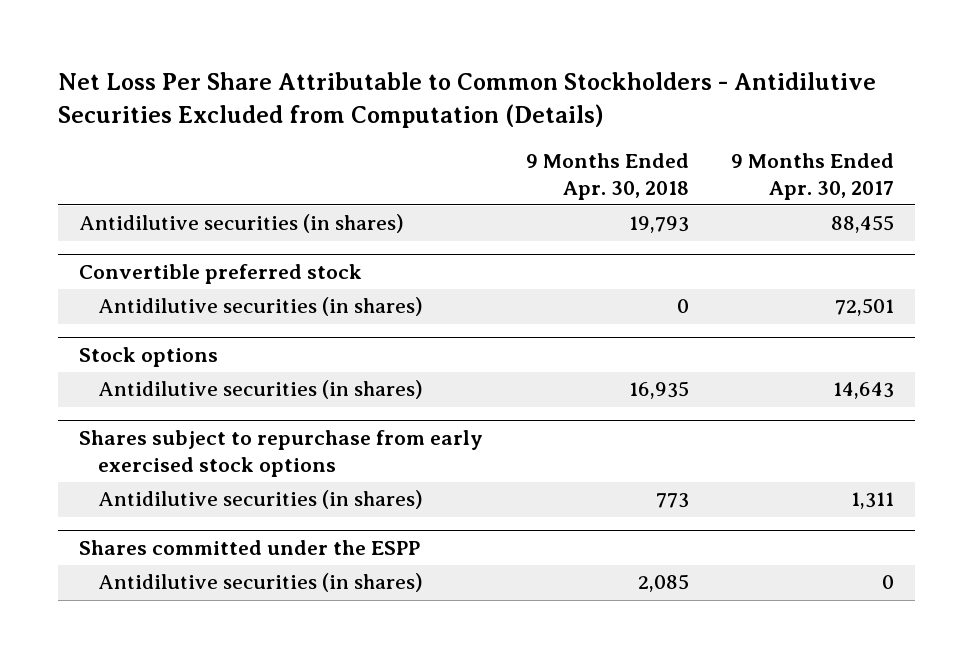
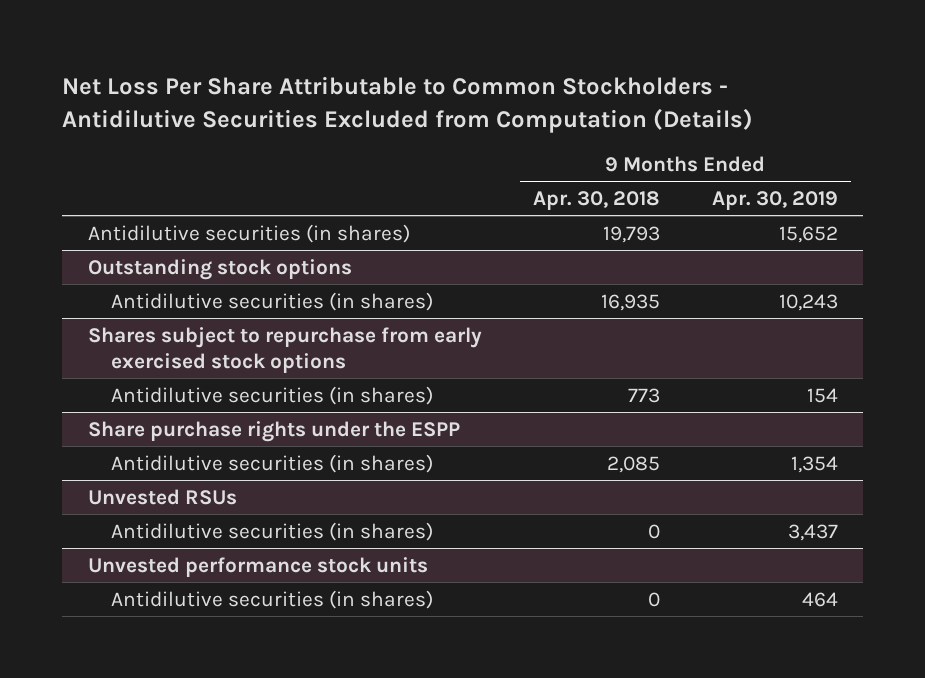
[731,153,895,200] 9 Months Ended Apr. 30, 2017 -> none
none -> [711,191,838,211] Apr. 30, 2019
[79,263,363,284] Convertible preferred stock -> none
[98,297,424,317] Antidilutive securities (in shares) -> none
[79,346,219,367] Stock options -> [87,258,352,280] Outstanding stock options
[79,539,421,555] Shares committed under the ESPP -> [87,420,460,442] Share purchase rights under the ESPP
none -> [87,488,237,505] Unvested RSUs
none -> [111,521,434,541] Antidilutive securities (in shares)
none -> [87,556,428,577] Unvested performance stock units
none -> [111,589,434,609] Antidilutive securities (in shares)

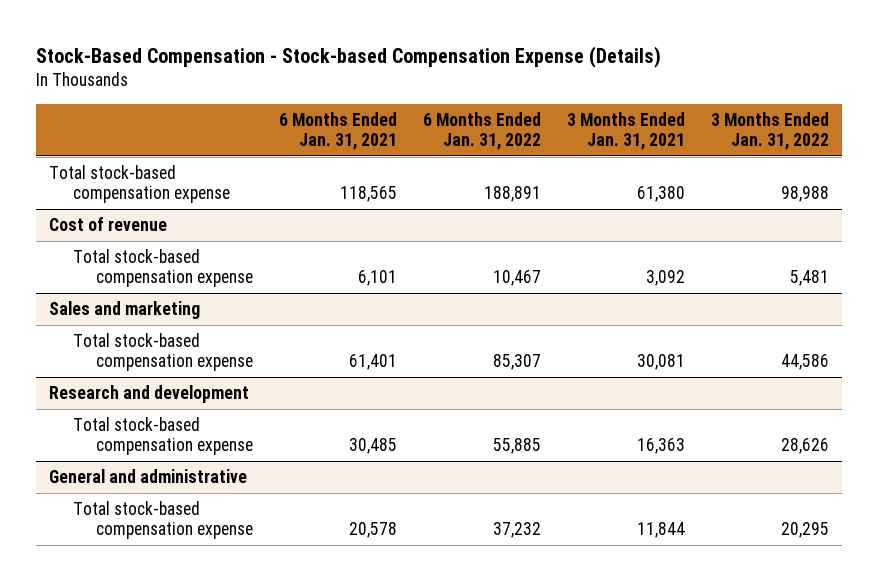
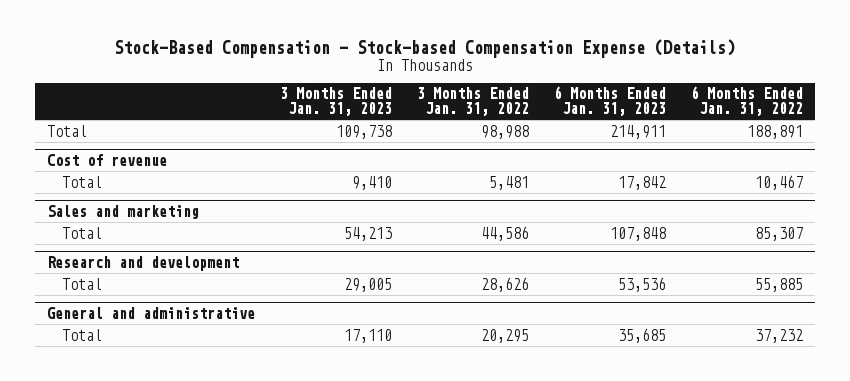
[279,111,398,150] 6 Months Ended Jan. 31, 2021 -> none
[567,111,686,150] 3 Months Ended Jan. 31, 2021 -> none
none -> [280,87,393,117] 3 Months Ended Jan. 31, 2023
none -> [553,86,666,117] 6 Months Ended Jan. 31, 2023
[48,164,230,204] Total stock-based compensation expense -> [47,124,88,137] Total
[72,248,254,288] Total stock-based compensation expense -> [62,175,103,188] Total
[72,332,254,372] Total stock-based compensation expense -> [62,226,103,239] Total
[72,416,254,456] Total stock-based compensation expense -> [62,277,103,290] Total
[72,500,254,540] Total stock-based compensation expense -> [62,328,103,341] Total

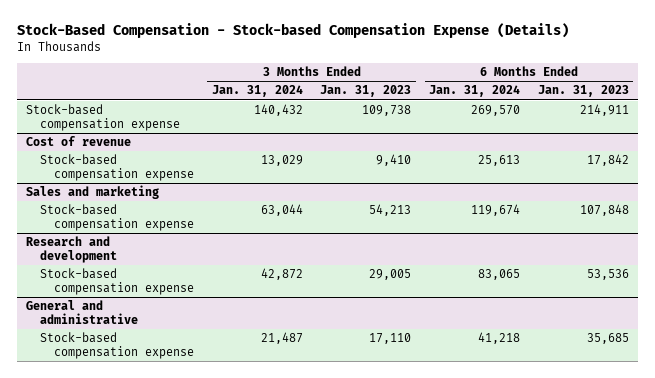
[416,87,529,117] 3 Months Ended Jan. 31, 2022 -> none
[690,86,803,117] 6 Months Ended Jan. 31, 2022 -> none
none -> [211,85,303,98] Jan. 31, 2024
none -> [429,85,521,98] Jan. 31, 2024
[47,124,88,137] Total -> [26,104,181,132] Stock-based compensation expense
[62,175,103,188] Total -> [40,154,195,182] Stock-based compensation expense
[62,226,103,239] Total -> [40,204,195,232] Stock-based compensation expense
[62,277,103,290] Total -> [40,268,195,296] Stock-based compensation expense
[62,328,103,341] Total -> [40,332,195,360] Stock-based compensation expense

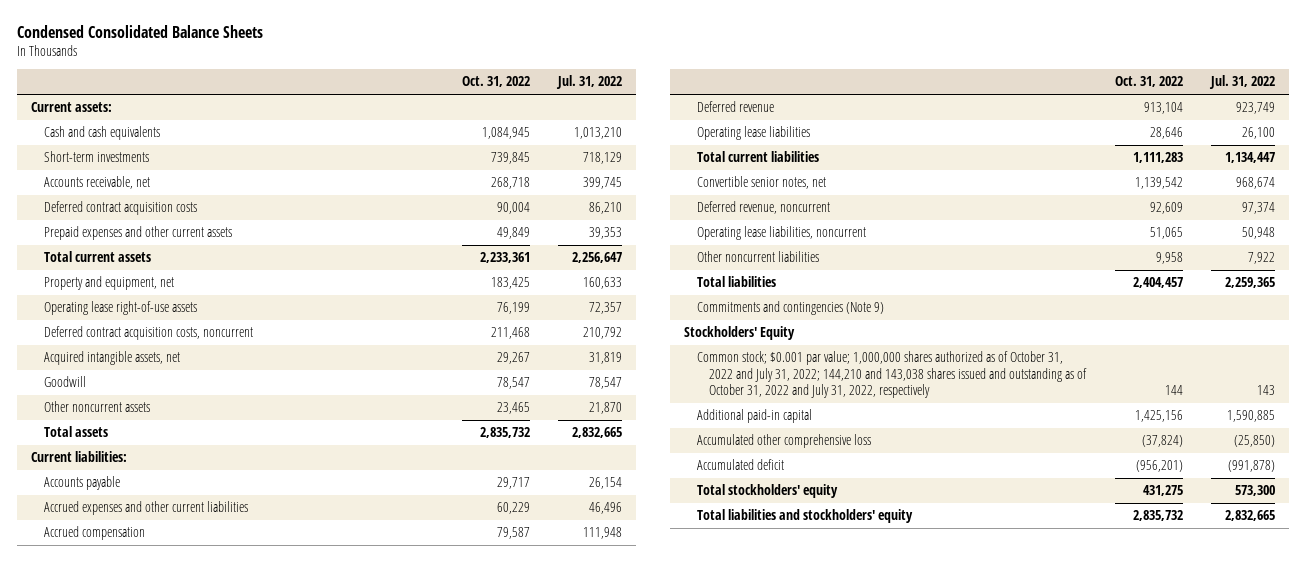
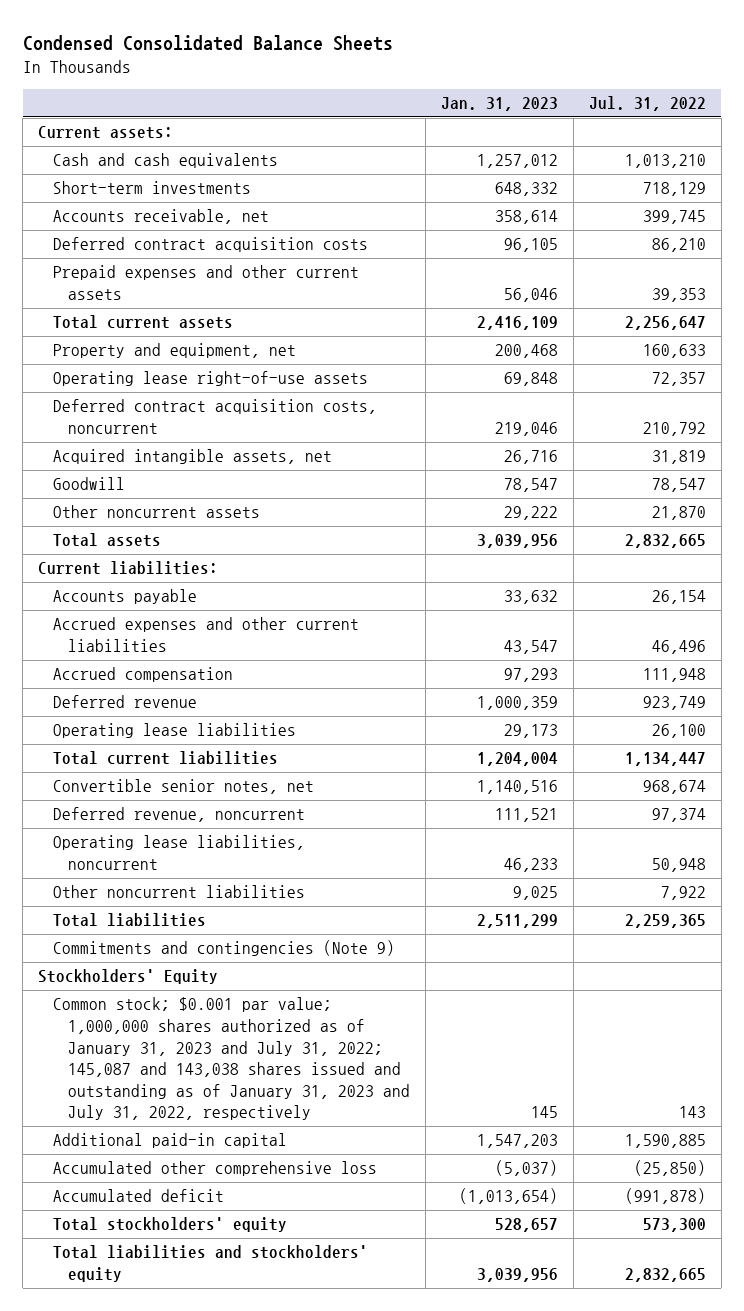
[461,76,530,88] Oct. 31, 2022 -> none
none -> [441,97,559,112] Jan. 31, 2023
[696,351,1088,399] Common stock; $0.001 par value; 1,000,000 shares authorized as of October 31, 2022 and July 31, 2022; 144,210 and 143,038 shares issued and outstanding as of October 31, 2022 and July 31, 2022, respectively -> [53,997,411,1121] Common stock; $0.001 par value; 1,000,000 shares authorized as of January 31, 2023 and July 31, 2022; 145,087 and 143,038 shares issued and outstanding as of January 31, 2023 and July 31, 2022, respectively

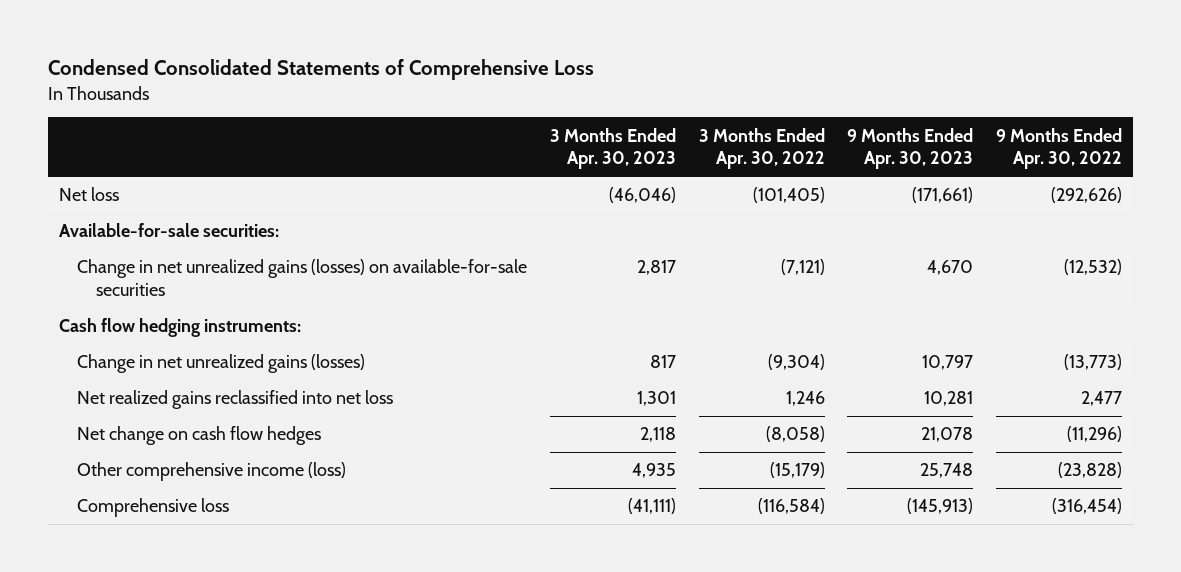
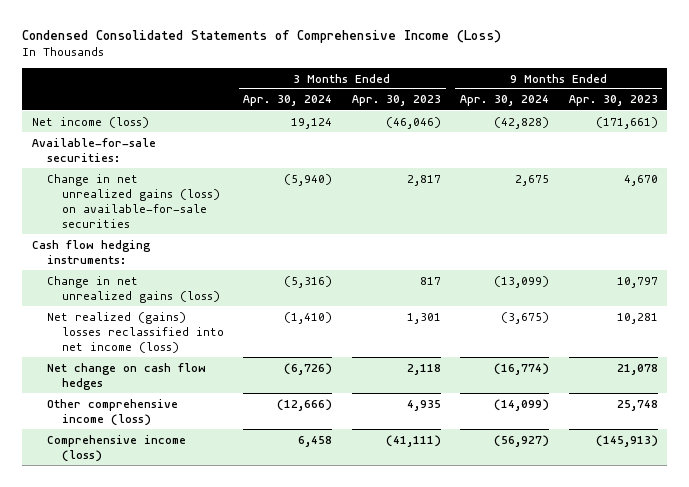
[47,59,594,81] Condensed Consolidated Statements of Comprehensive Loss -> [21,30,501,44] Condensed Consolidated Statements of Comprehensive Income (Loss)
[698,127,825,170] 3 Months Ended Apr. 30, 2022 -> none
[996,127,1123,170] 9 Months Ended Apr. 30, 2022 -> none
none -> [243,95,333,107] Apr. 30, 2024
none -> [460,95,550,107] Apr. 30, 2024
[59,187,120,202] Net loss -> [31,116,149,128] Net income (loss)
[77,259,528,296] Change in net unrealized gains (losses) on available-for-sale securities -> [46,173,221,228] Change in net unrealized gains (loss) on available-for-sale securities
[77,354,366,374] Change in net unrealized gains (losses) -> [46,275,221,303] Change in net unrealized gains (loss)
[77,390,394,410] Net realized gains reclassified into net loss -> [46,311,225,353] Net realized (gains) losses reclassified into net income (loss)
[77,498,230,518] Comprehensive loss -> [46,434,186,462] Comprehensive income (loss)

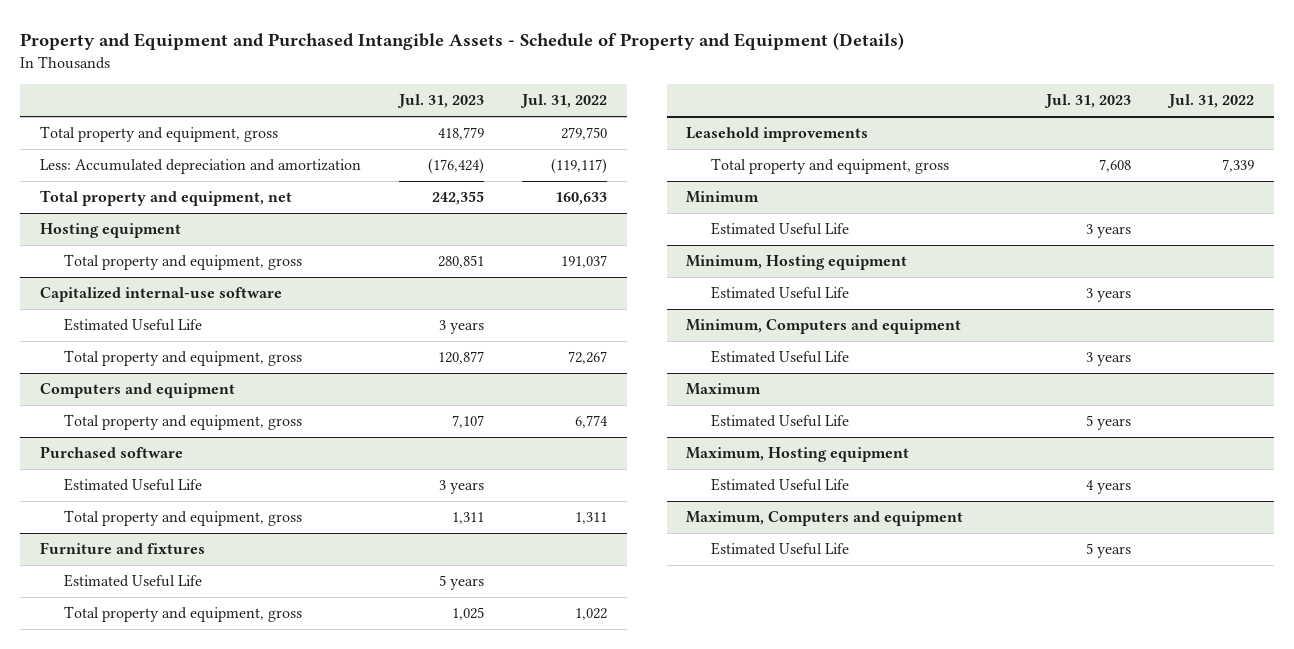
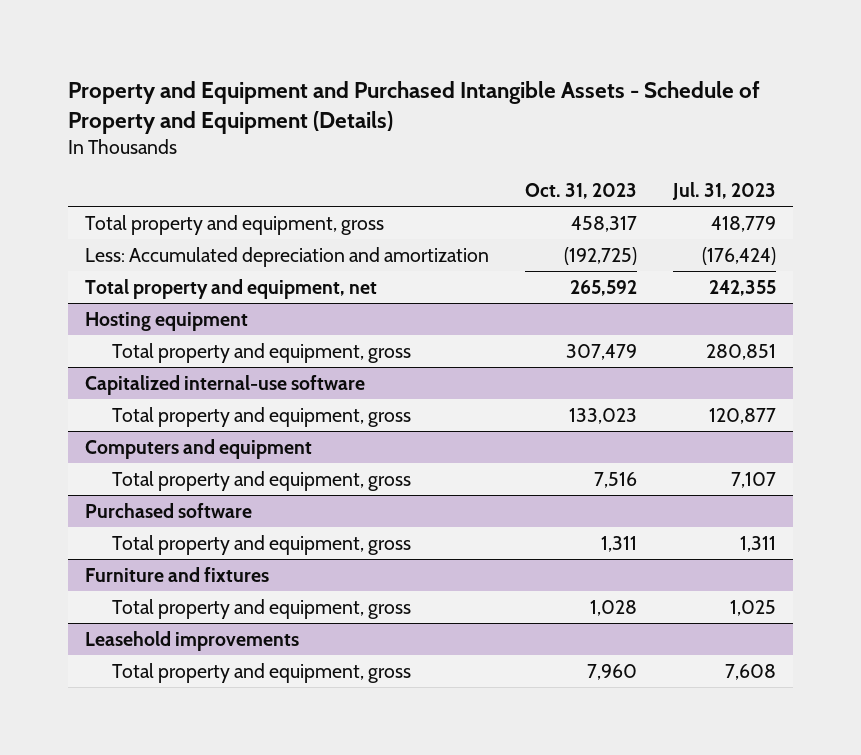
[520,94,608,109] Jul. 31, 2022 -> none
none -> [525,182,638,199] Oct. 31, 2023
[64,318,203,332] Estimated Useful Life -> none
[64,478,203,492] Estimated Useful Life -> none
[64,574,203,588] Estimated Useful Life -> none
[686,191,760,204] Minimum -> none
[711,222,850,236] Estimated Useful Life -> none
[686,255,908,271] Minimum, Hosting equipment -> none
[711,286,850,300] Estimated Useful Life -> none
[686,319,962,335] Minimum, Computers and equipment -> none
[711,350,850,364] Estimated Useful Life -> none
[686,383,762,396] Maximum -> none
[711,414,850,428] Estimated Useful Life -> none
[686,447,910,463] Maximum, Hosting equipment -> none
[711,478,850,492] Estimated Useful Life -> none
[686,511,964,527] Maximum, Computers and equipment -> none
[711,542,850,556] Estimated Useful Life -> none

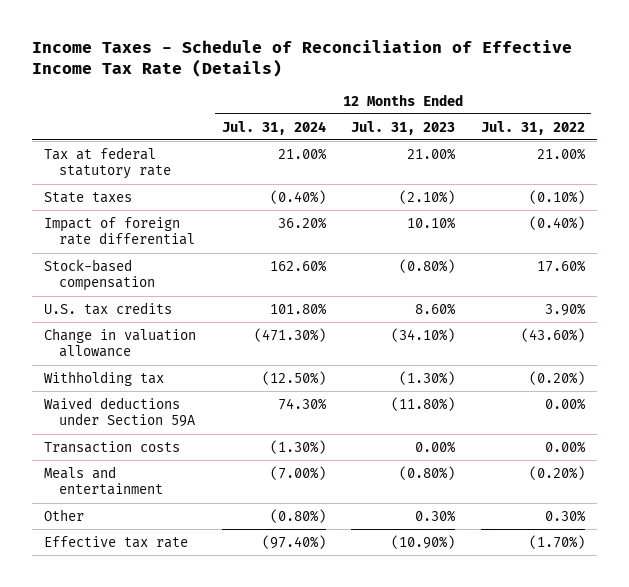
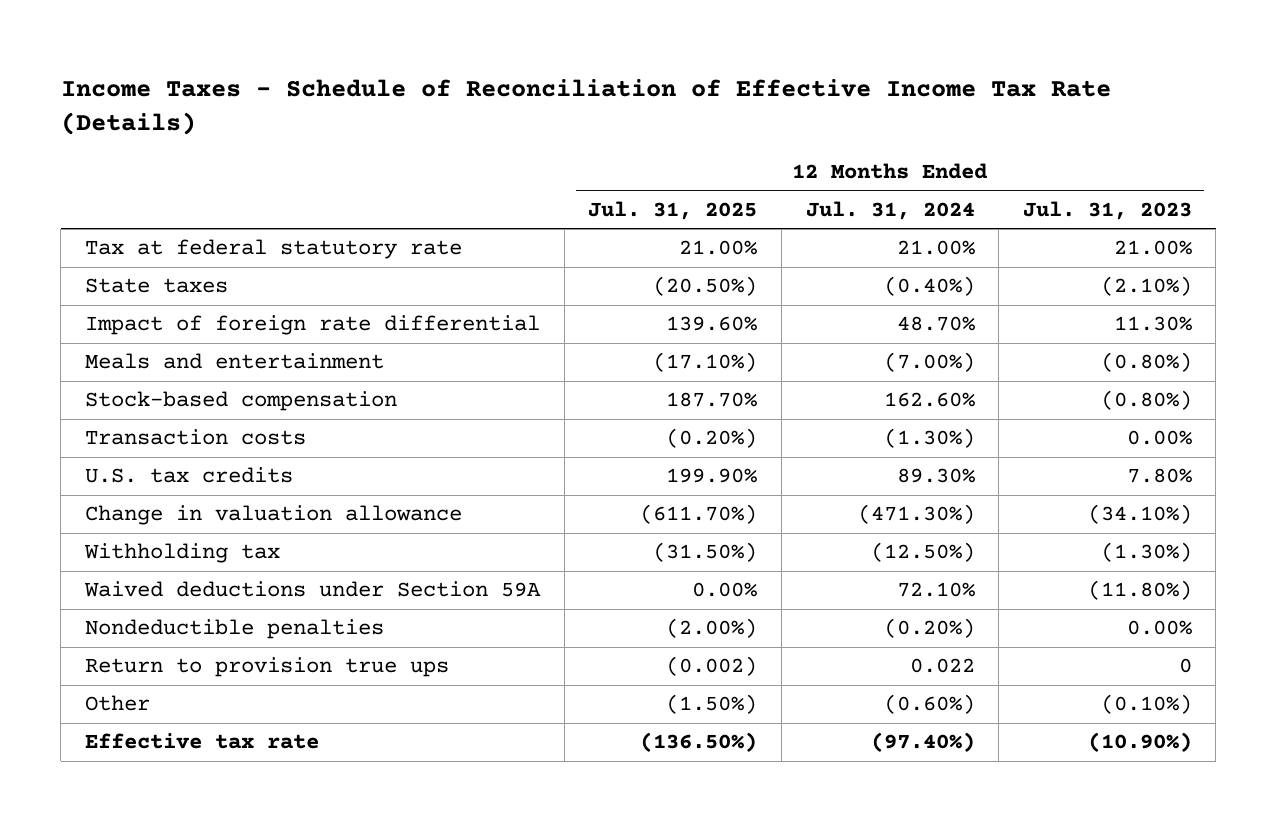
[480,120,585,135] Jul. 31, 2022 -> none
none -> [588,200,758,220] Jul. 31, 2025
[277,216,327,229] 36.20% -> [896,316,975,332] 48.70%
[407,216,457,229] 10.10% -> [1113,316,1192,332] 11.30%
[44,465,163,496] Meals and entertainment -> [84,353,384,370] Meals and entertainment
[44,440,181,453] Transaction costs -> [84,429,306,446] Transaction costs
[269,302,327,315] 101.80% -> [896,468,975,484] 89.30%
[415,302,457,315] 8.60% -> [1126,468,1192,484] 7.80%
[277,397,327,410] 74.30% -> [896,582,975,598] 72.10%
none -> [84,619,384,640] Nondeductible penalties
none -> [84,657,449,678] Return to provision true ups
[269,508,326,523] (0.80%) -> [883,694,975,715] (0.60%)
[415,509,457,522] 0.30% -> [1100,694,1192,715] (0.10%)

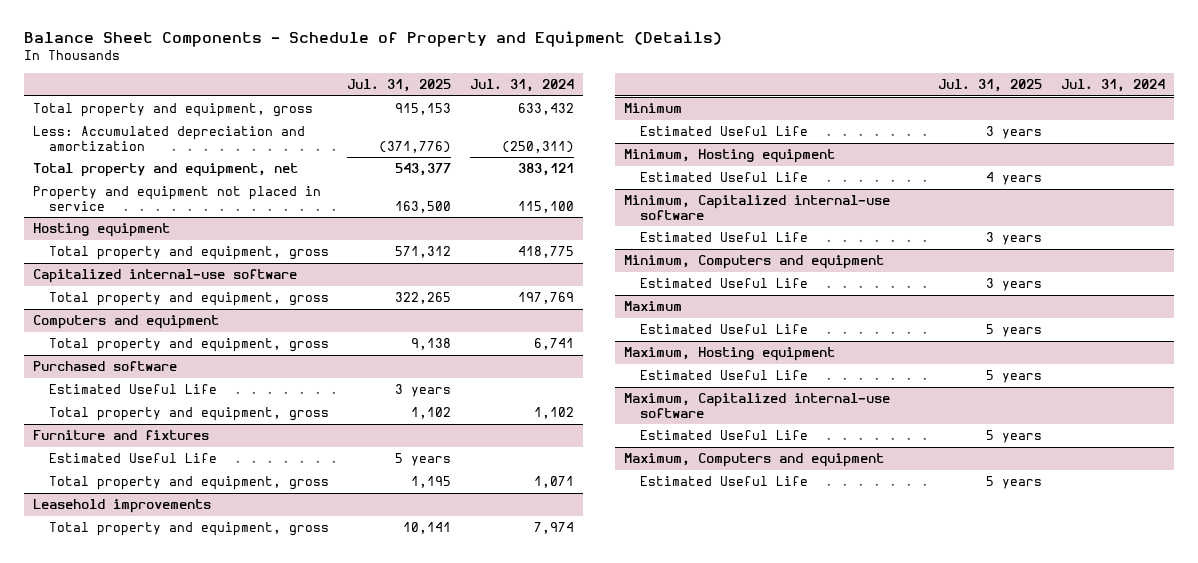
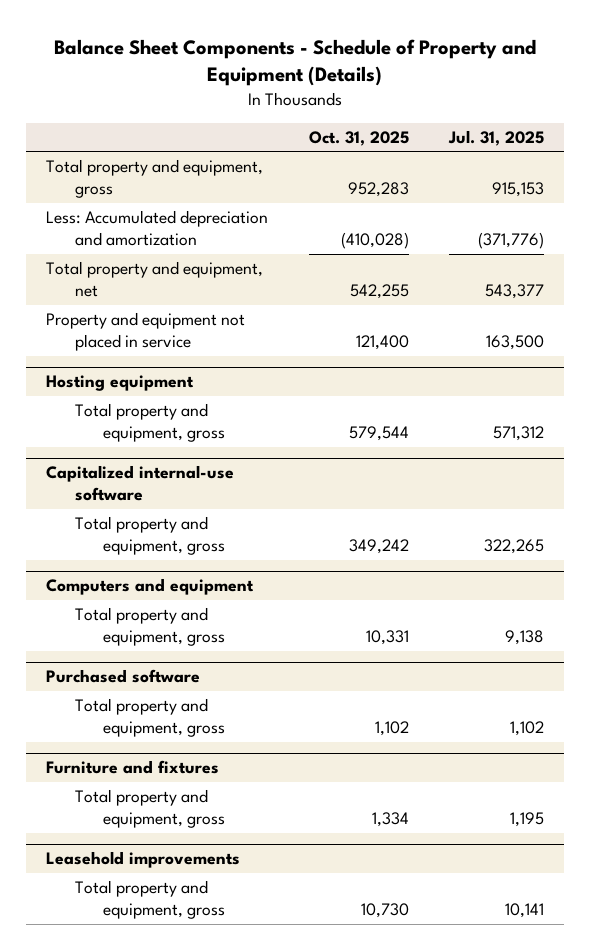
[469,79,574,93] Jul. 31, 2024 -> none
none -> [308,130,409,146] Oct. 31, 2025
[49,384,218,395] Estimated Useful Life -> none
[49,453,218,464] Estimated Useful Life -> none
[623,103,682,114] Minimum -> none
[640,126,809,137] Estimated Useful Life -> none
[623,149,835,164] Minimum, Hosting equipment -> none
[640,172,809,183] Estimated Useful Life -> none
[623,195,890,220] Minimum, Capitalized internal-use software -> none
[640,232,809,243] Estimated Useful Life -> none
[623,255,884,270] Minimum, Computers and equipment -> none
[640,278,809,289] Estimated Useful Life -> none
[623,301,682,312] Maximum -> none
[640,324,809,335] Estimated Useful Life -> none
[623,347,835,362] Maximum, Hosting equipment -> none
[640,370,809,381] Estimated Useful Life -> none
[623,393,890,418] Maximum, Capitalized internal-use software -> none
[640,430,809,441] Estimated Useful Life -> none
[623,453,884,468] Maximum, Computers and equipment -> none
[640,476,809,487] Estimated Useful Life -> none

